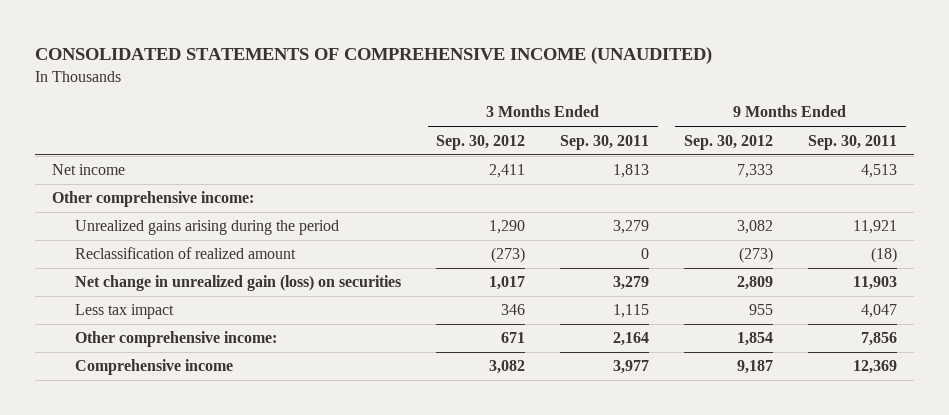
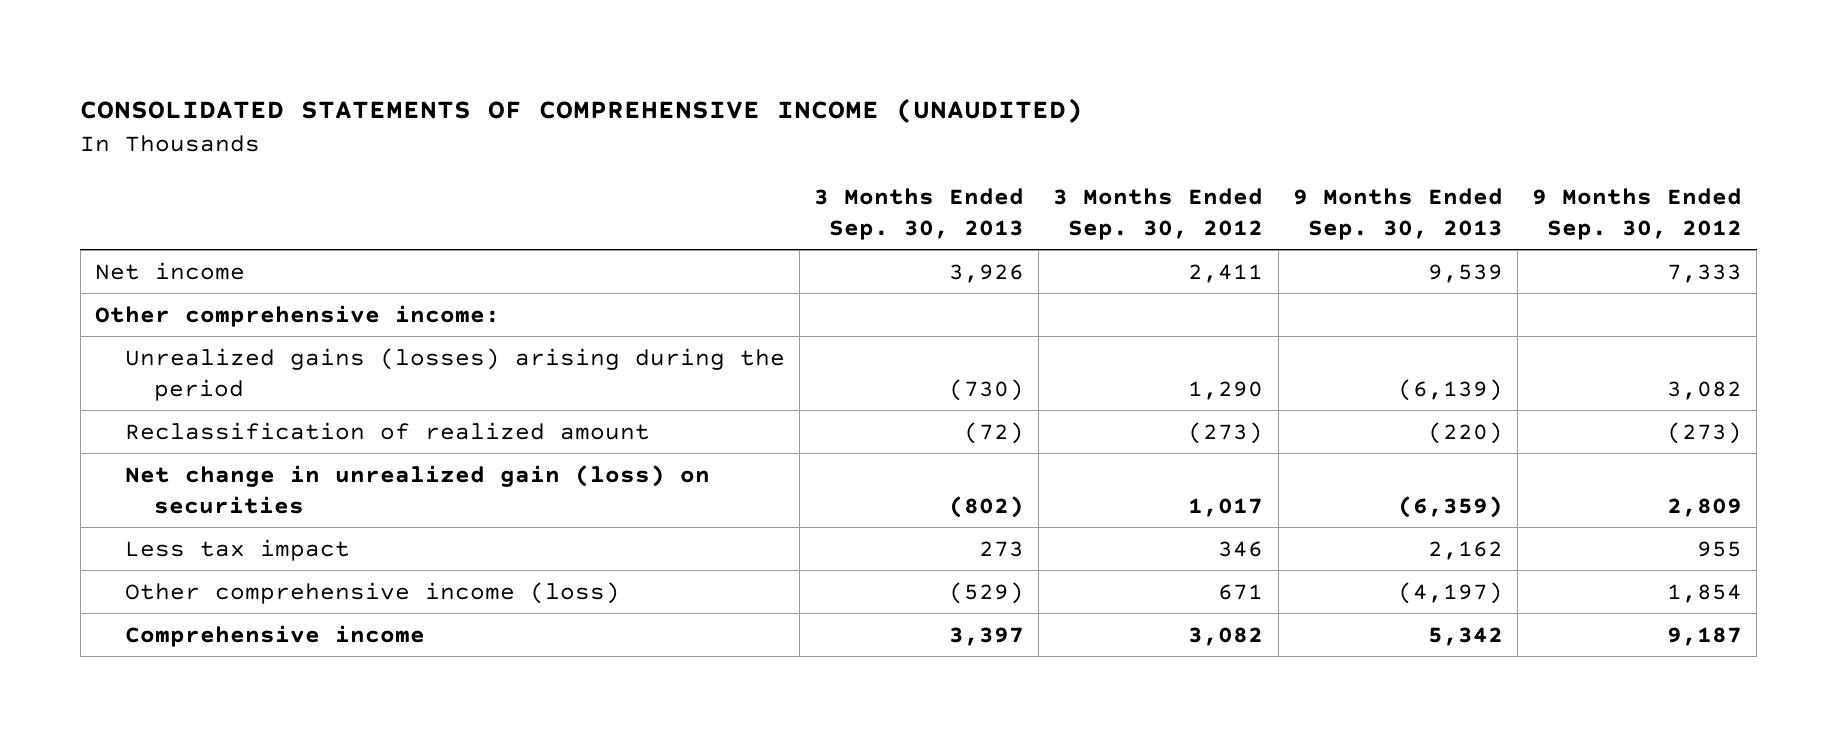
[560,134,650,150] Sep. 30, 2011 -> none
[807,134,897,150] Sep. 30, 2011 -> none
none -> [814,187,1025,240] 3 Months Ended Sep. 30, 2013
none -> [1292,187,1503,240] 9 Months Ended Sep. 30, 2013
[75,220,340,236] Unrealized gains arising during the period -> [124,347,785,402] Unrealized gains (losses) arising during the period
[75,331,278,348] Other comprehensive income: -> [124,581,620,604] Other comprehensive income (loss)

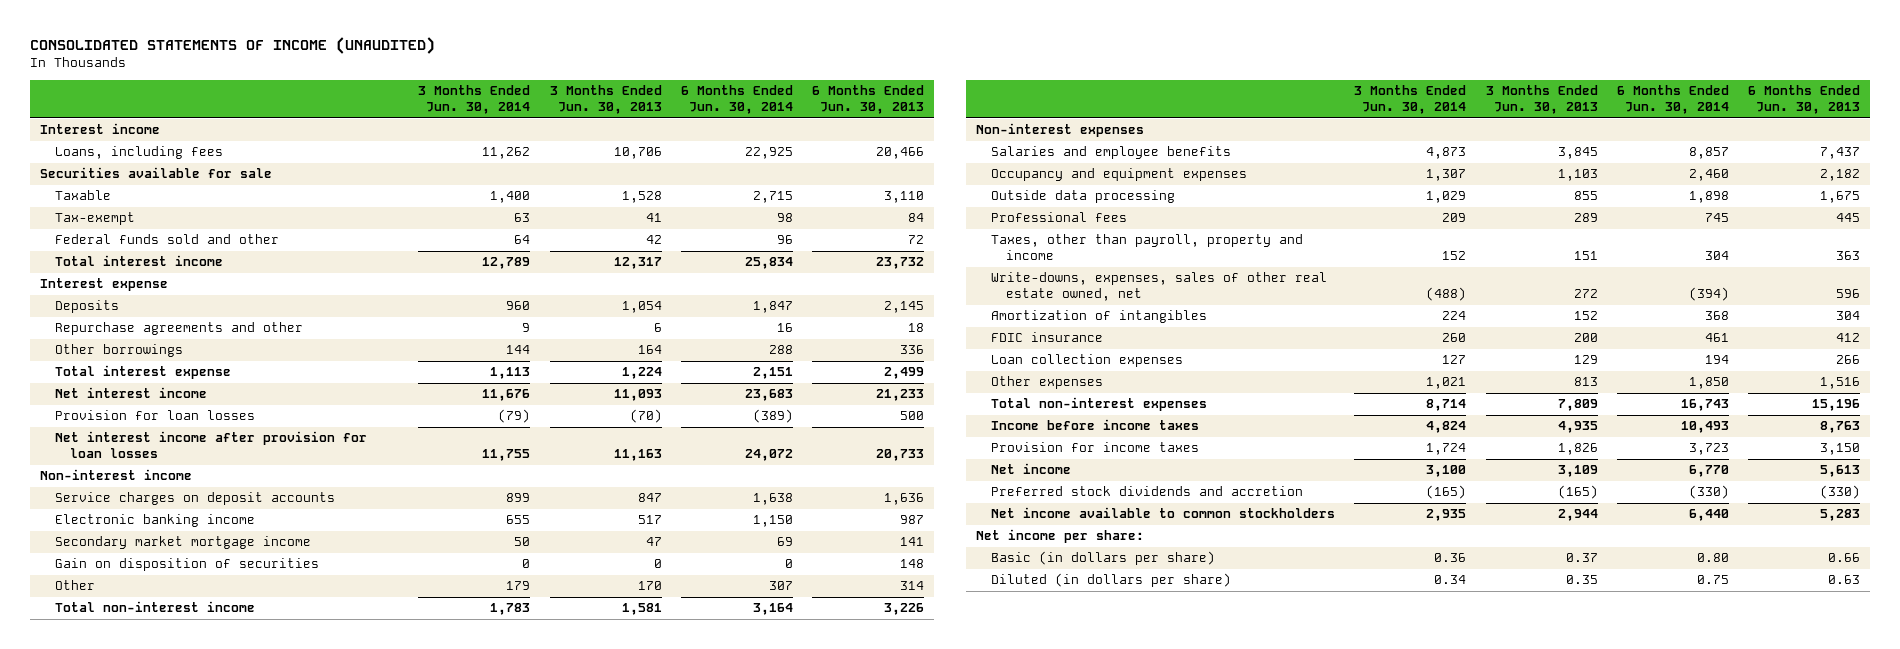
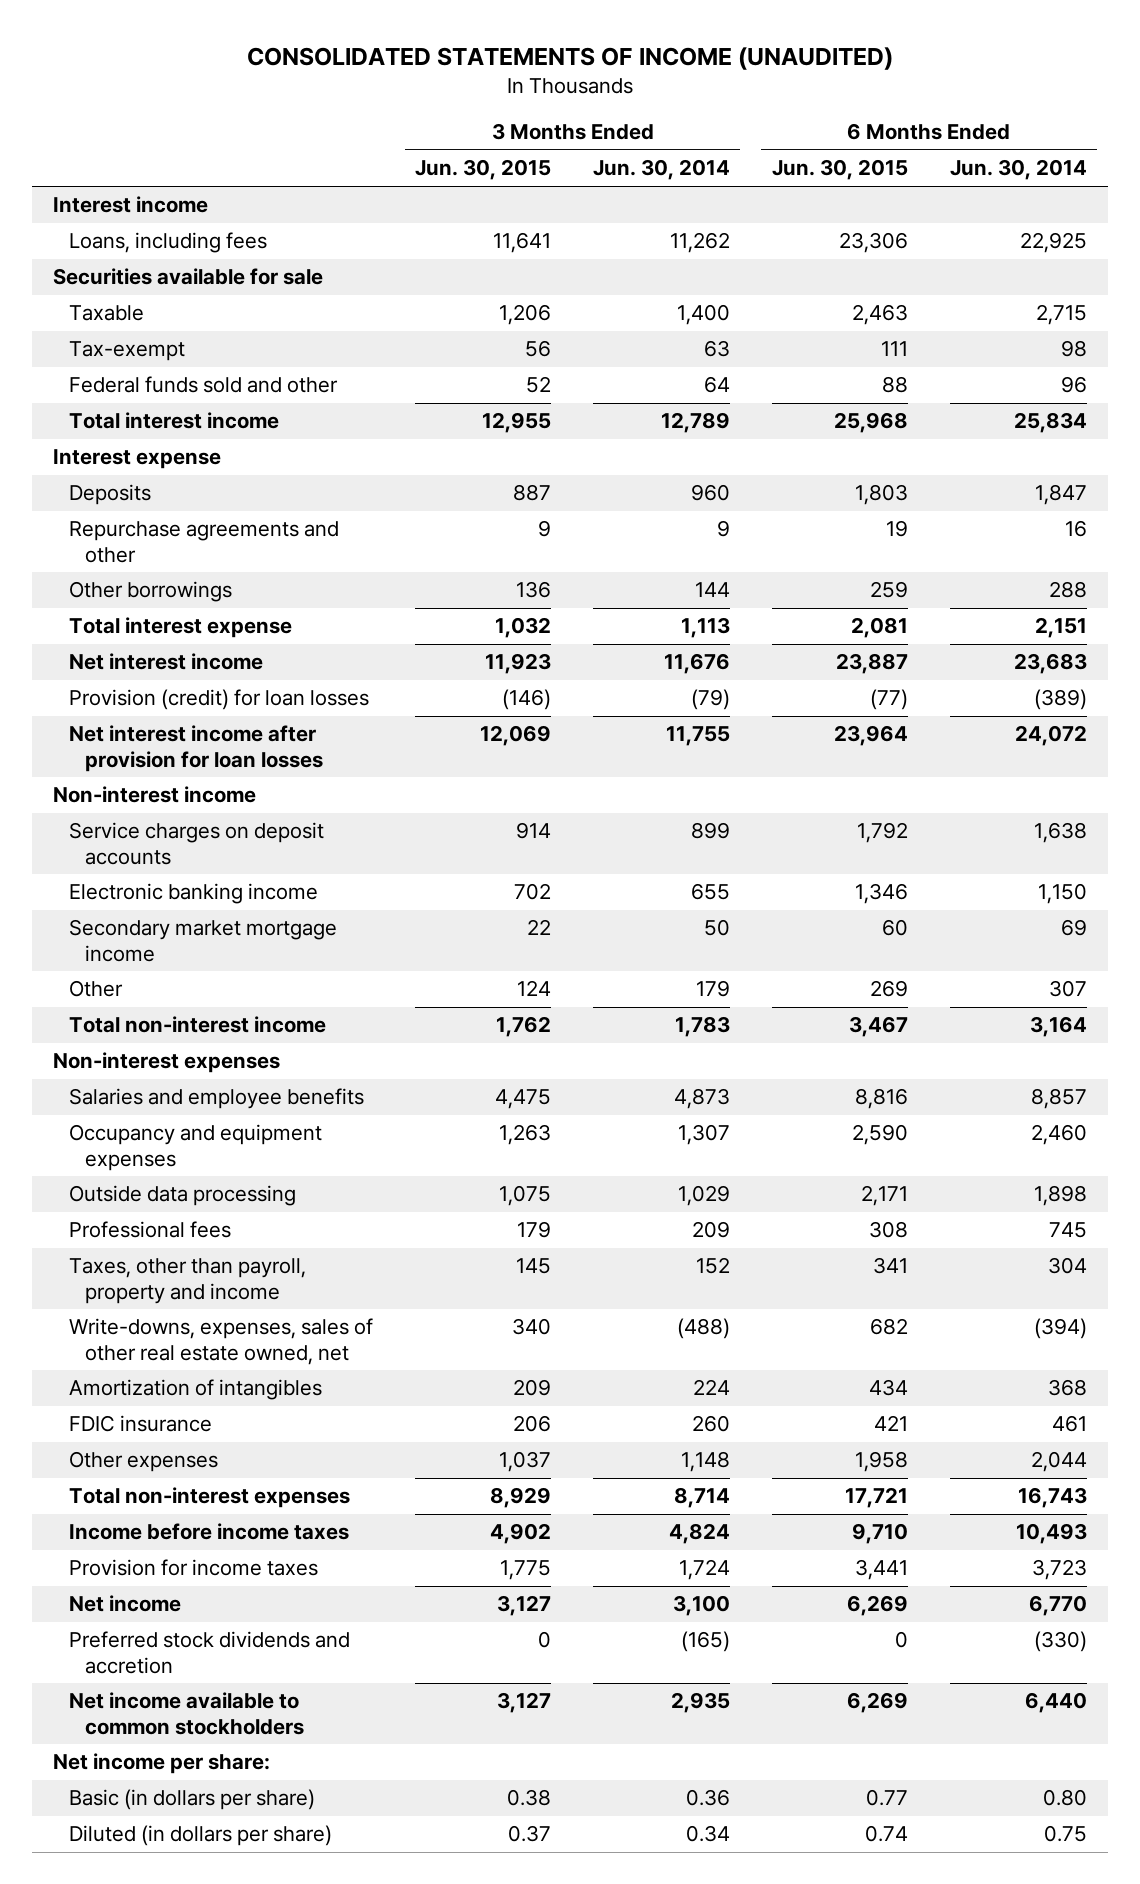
[549,85,662,115] 3 Months Ended Jun. 30, 2013 -> none
[812,85,925,115] 6 Months Ended Jun. 30, 2013 -> none
none -> [415,159,552,181] Jun. 30, 2015
none -> [771,159,908,181] Jun. 30, 2015
[55,410,256,421] Provision for loan losses -> [69,689,370,711] Provision (credit) for loan losses
[55,558,320,572] Gain on disposition of securities -> none
[990,354,1183,368] Loan collection expenses -> none
[1426,377,1467,390] 1,021 -> [681,1451,731,1473] 1,148
[1688,377,1729,390] 1,850 -> [1030,1451,1087,1473] 2,044

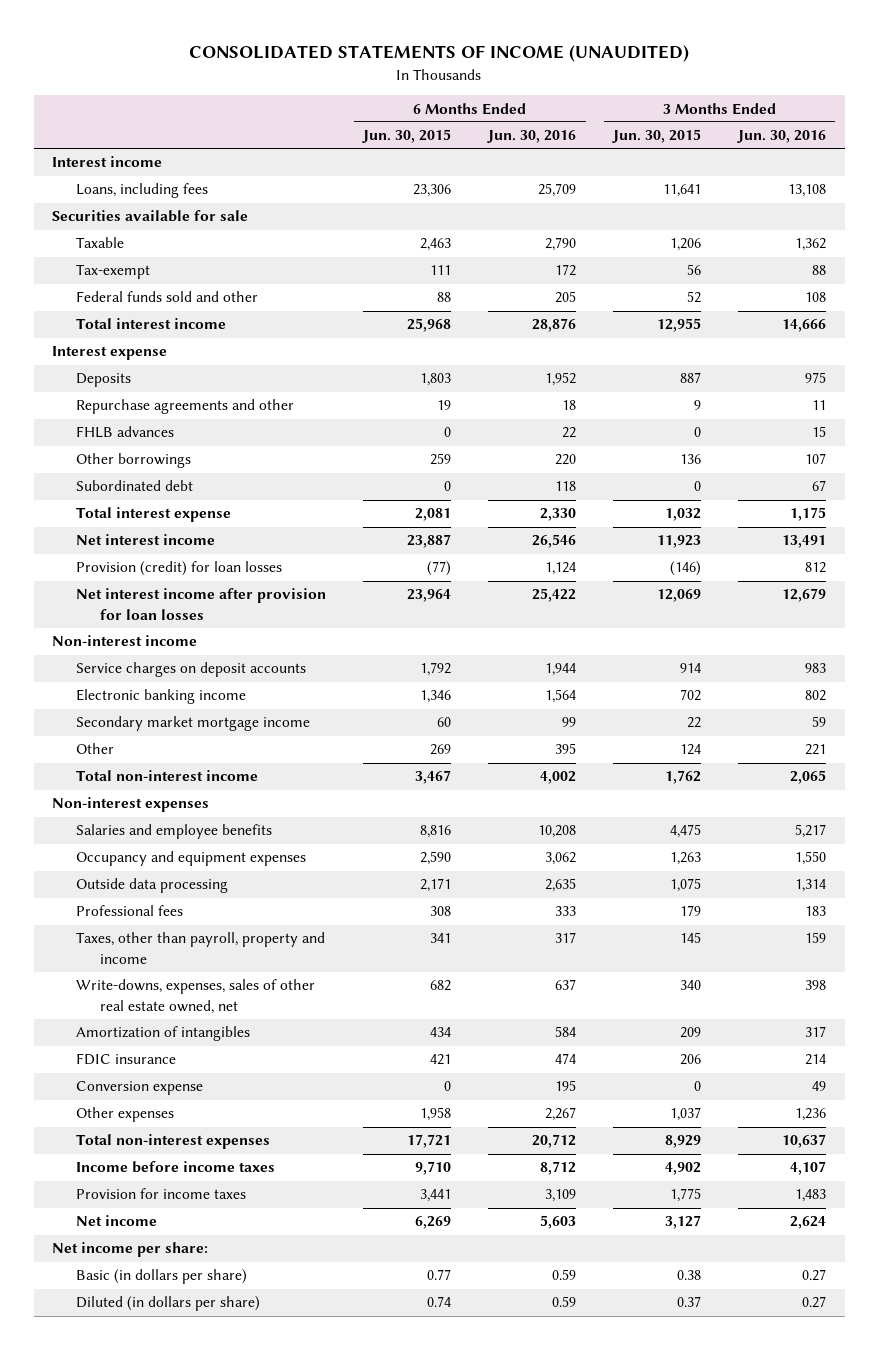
[593,159,731,181] Jun. 30, 2014 -> none
[949,159,1087,181] Jun. 30, 2014 -> none
none -> [487,130,577,144] Jun. 30, 2016
none -> [737,130,827,144] Jun. 30, 2016
none -> [76,426,175,439] FHLB advances
none -> [76,480,194,492] Subordinated debt
none -> [76,1081,204,1096] Conversion expense
[69,1631,351,1674] Preferred stock dividends and accretion -> none
[69,1692,305,1735] Net income available to common stockholders -> none

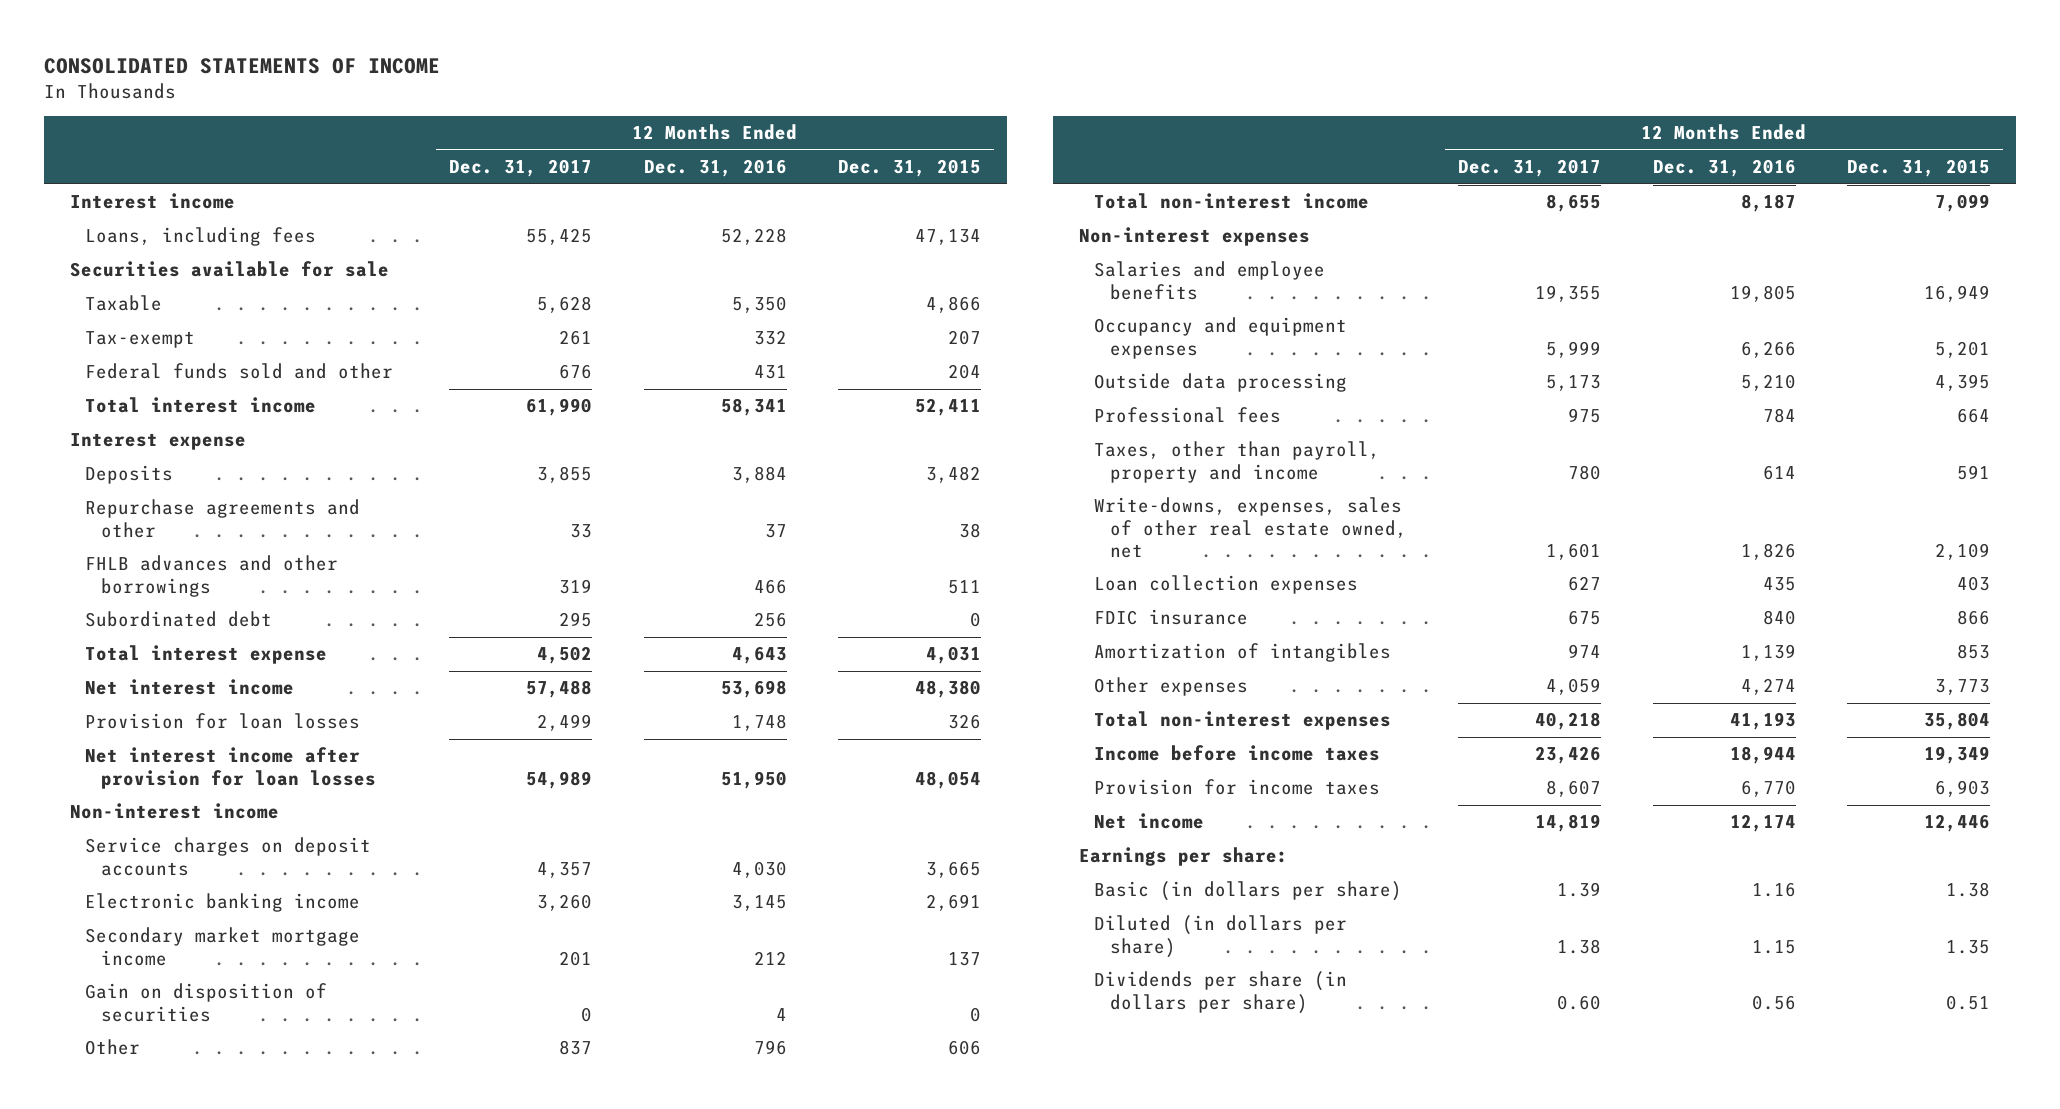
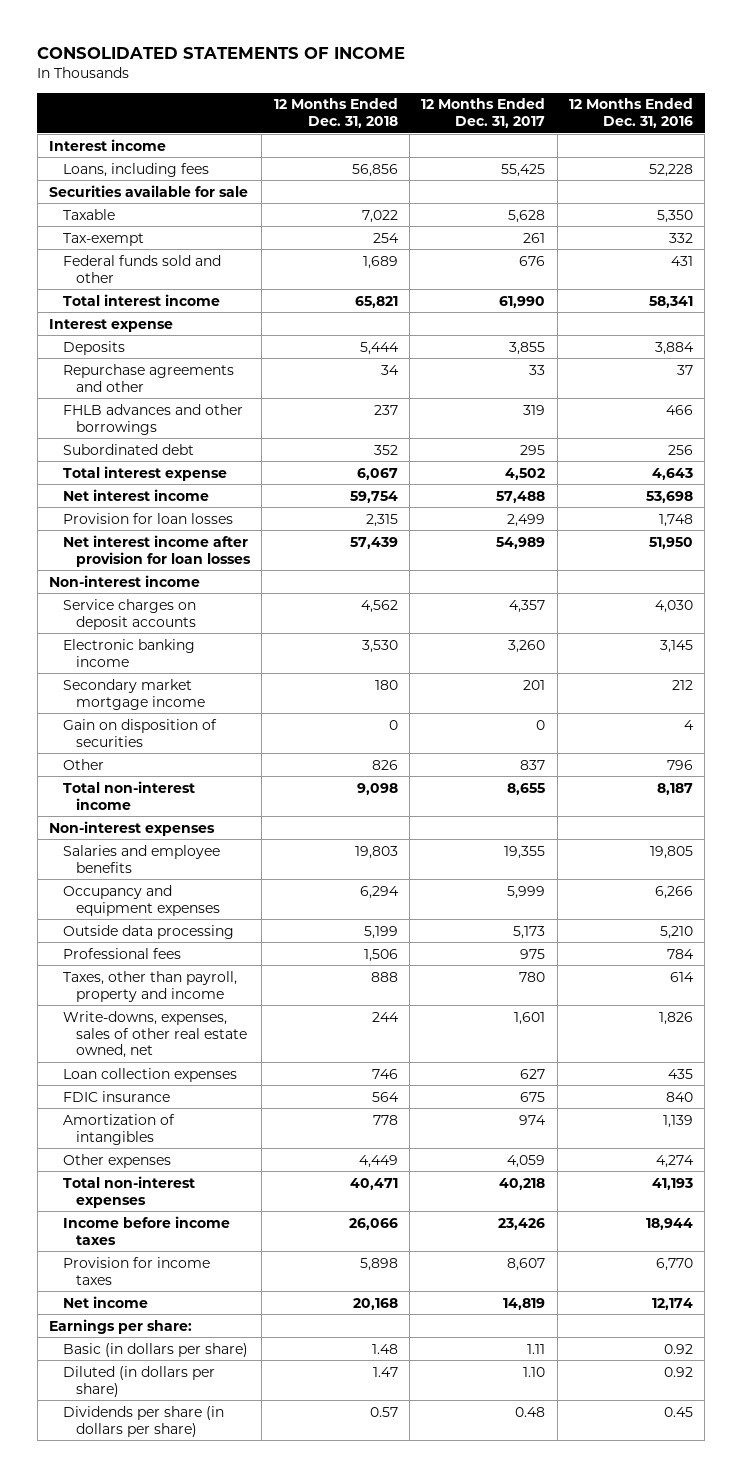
[838,159,982,178] Dec. 31, 2015 -> none
none -> [273,98,398,129] 12 Months Ended Dec. 31, 2018
[1557,882,1602,898] 1.39 -> [527,1343,546,1354] 1.11
[1751,882,1796,898] 1.16 -> [663,1343,693,1354] 0.92
[1557,938,1602,954] 1.38 -> [523,1366,546,1377] 1.10
[1751,939,1796,954] 1.15 -> [663,1366,693,1377] 0.92
[1557,994,1602,1010] 0.60 -> [515,1406,546,1417] 0.48
[1751,994,1796,1010] 0.56 -> [663,1406,693,1417] 0.45

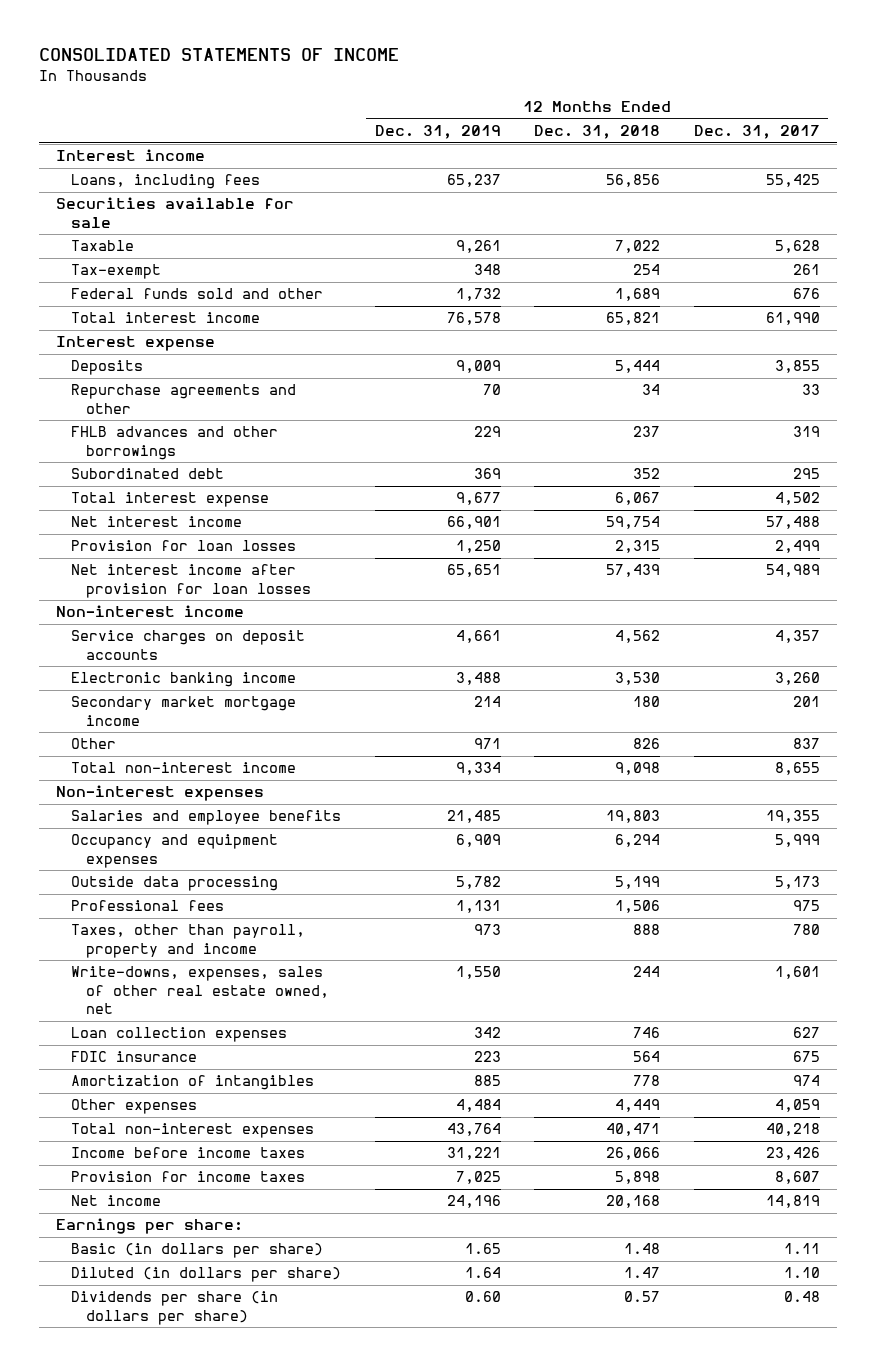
[568,98,693,129] 12 Months Ended Dec. 31, 2016 -> none
none -> [374,125,501,140] Dec. 31, 2019
[62,718,217,747] Gain on disposition of securities -> none

